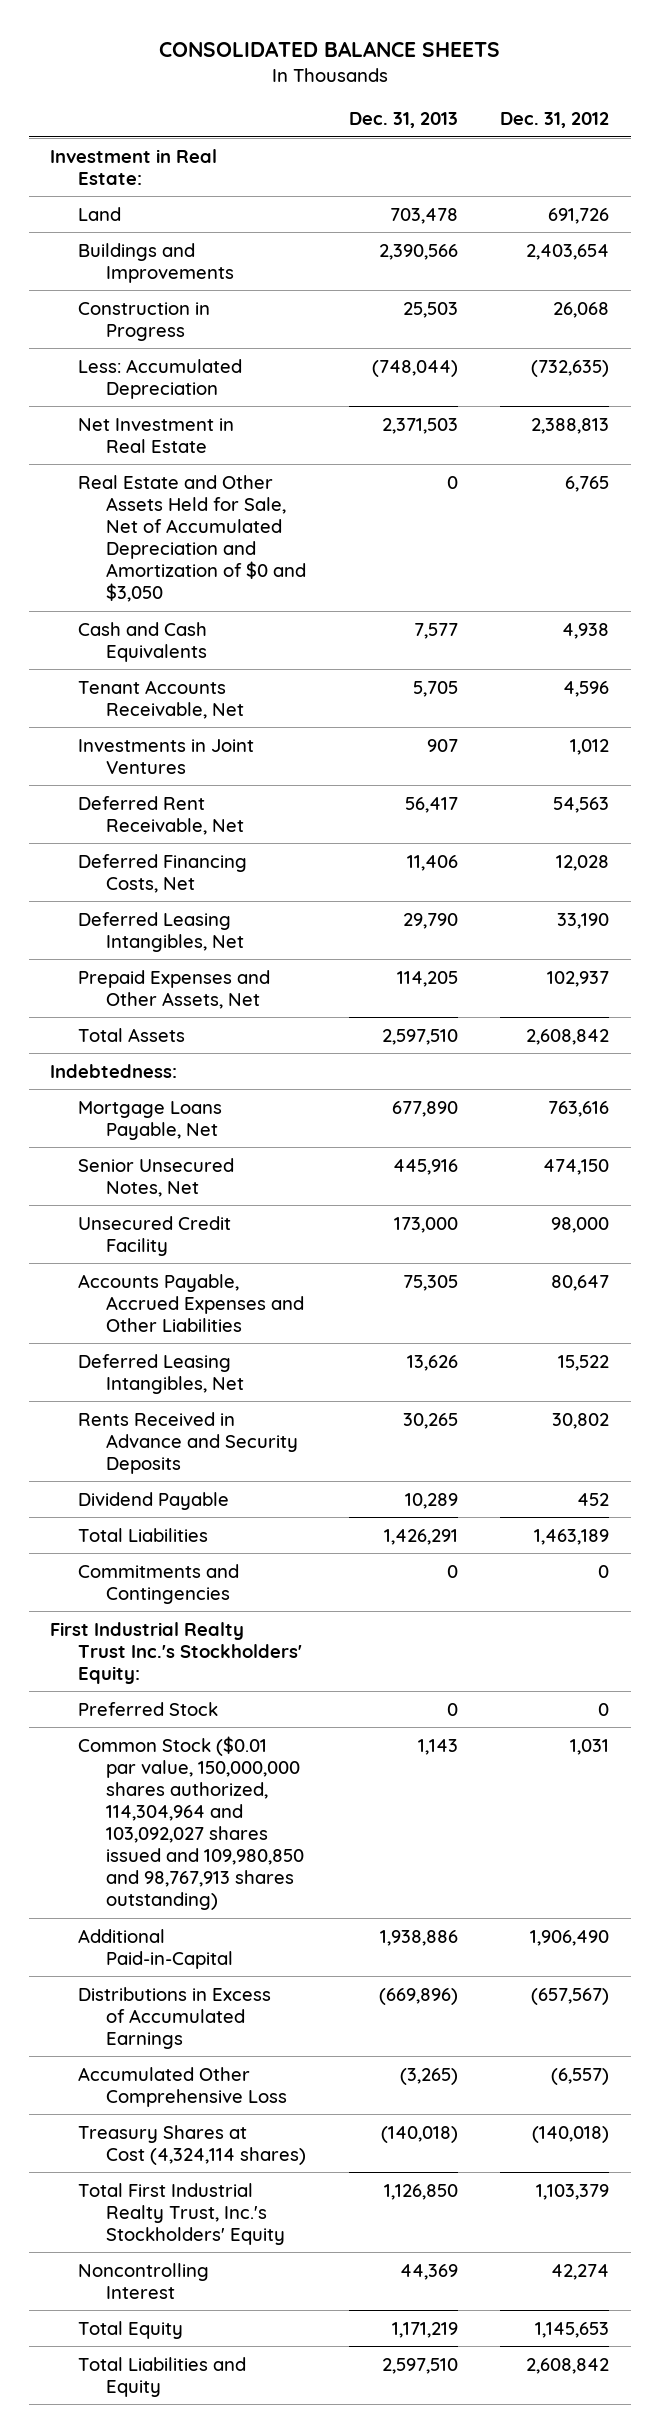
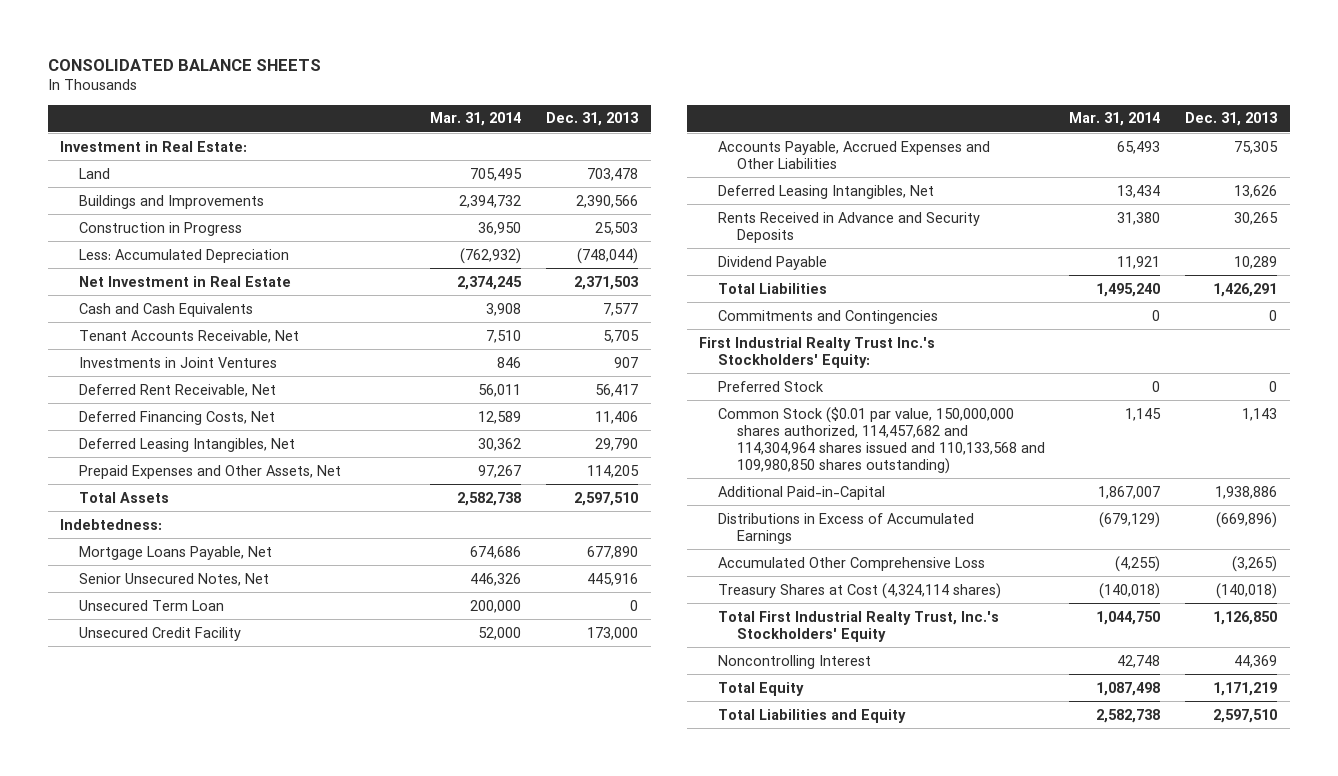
[500,112,610,129] Dec. 31, 2012 -> none
none -> [430,112,522,127] Mar. 31, 2014
[77,474,307,603] Real Estate and Other Assets Held for Sale, Net of Accumulated Depreciation and Amortization of $0 and $3,050 -> none
none -> [78,599,224,611] Unsecured Term Loan
[77,1735,305,1911] Common Stock ($0.01 par value, 150,000,000 shares authorized, 114,304,964 and 103,092,027 shares issued and 109,980,850 and 98,767,913 shares outstanding) -> [718,406,1045,474] Common Stock ($0.01 par value, 150,000,000 shares authorized, 114,457,682 and 114,304,964 shares issued and 110,133,568 and 109,980,850 shares outstanding)

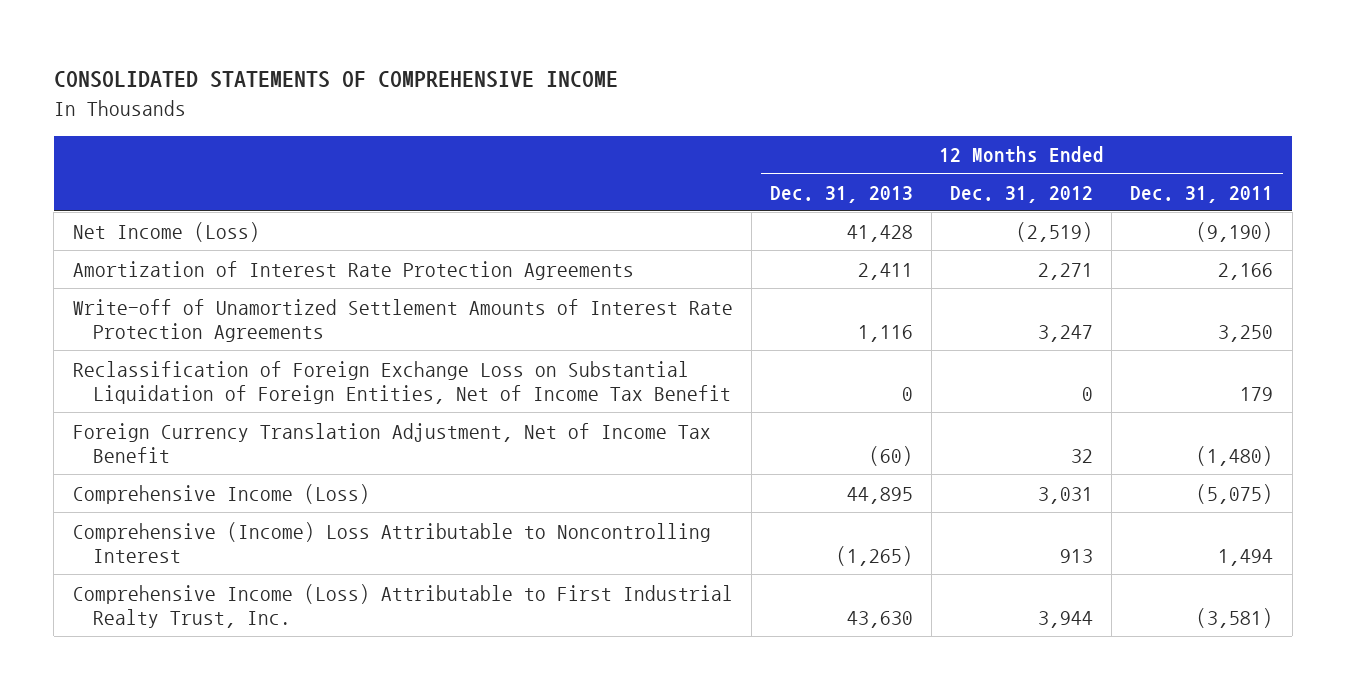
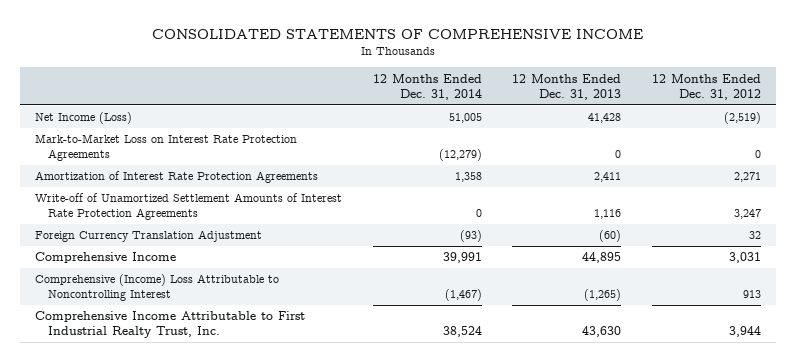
[1130,185,1274,203] Dec. 31, 2011 -> none
none -> [372,73,482,100] 12 Months Ended Dec. 31, 2014
none -> [35,134,298,162] Mark-to-Market Loss on Interest Rate Protection Agreements
[72,360,732,405] Reclassification of Foreign Exchange Loss on Substantial Liquidation of Foreign Entities, Net of Income Tax Benefit -> none
[72,422,711,464] Foreign Currency Translation Adjustment, Net of Income Tax Benefit -> [35,230,263,243] Foreign Currency Translation Adjustment
[72,483,370,504] Comprehensive Income (Loss) -> [35,252,177,264] Comprehensive Income
[72,583,733,629] Comprehensive Income (Loss) Attributable to First Industrial Realty Trust, Inc. -> [35,311,306,339] Comprehensive Income Attributable to First Industrial Realty Trust, Inc.

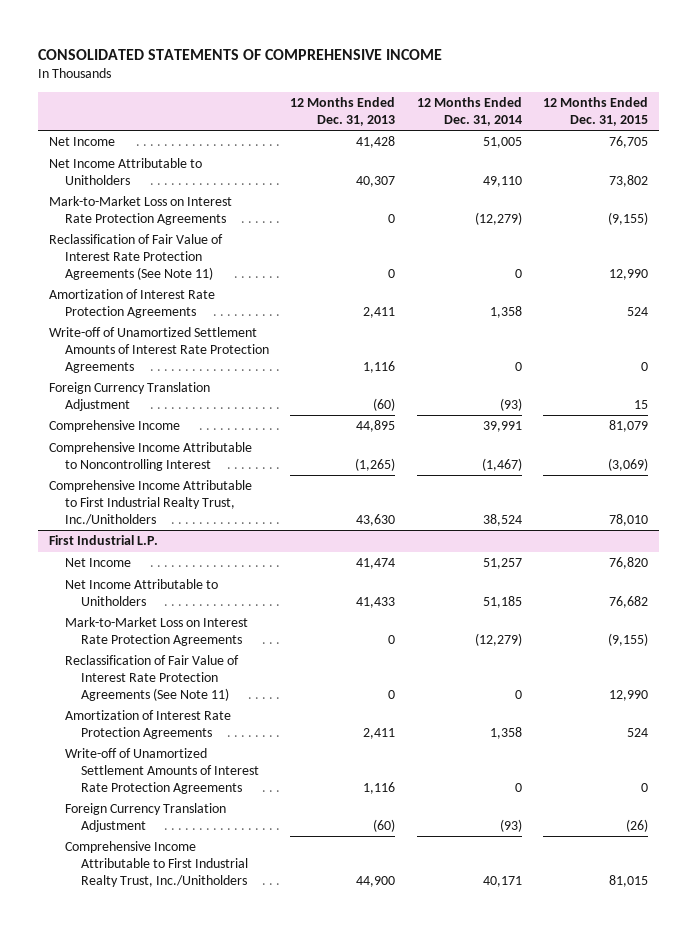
[651,73,761,100] 12 Months Ended Dec. 31, 2012 -> none
none -> [543,97,649,126] 12 Months Ended Dec. 31, 2015
[35,112,133,125] Net Income (Loss) -> [49,137,116,147] Net Income
none -> [49,158,203,185] Net Income Attributable to Unitholders
none -> [49,234,224,280] Reclassification of Fair Value of Interest Rate Protection Agreements (See Note 11)
[35,274,280,302] Comprehensive (Income) Loss Attributable to Noncontrolling Interest -> [49,442,253,471] Comprehensive Income Attributable to Noncontrolling Interest
[35,311,306,339] Comprehensive Income Attributable to First Industrial Realty Trust, Inc. -> [49,480,253,525] Comprehensive Income Attributable to First Industrial Realty Trust, Inc./Unitholders
none -> [49,535,159,546] First Industrial L.P.
none -> [65,558,132,568] Net Income
none -> [65,579,219,606] Net Income Attributable to Unitholders
none -> [65,617,249,646] Mark-to-Market Loss on Interest Rate Protection Agreements
none -> [65,655,240,701] Reclassification of Fair Value of Interest Rate Protection Agreements (See Note 11)
none -> [65,710,232,739] Amortization of Interest Rate Protection Agreements
none -> [65,748,259,794] Write-off of Unamortized Settlement Amounts of Interest Rate Protection Agreements
none -> [65,803,227,832] Foreign Currency Translation Adjustment
none -> [65,841,248,887] Comprehensive Income Attributable to First Industrial Realty Trust, Inc./Unitholders

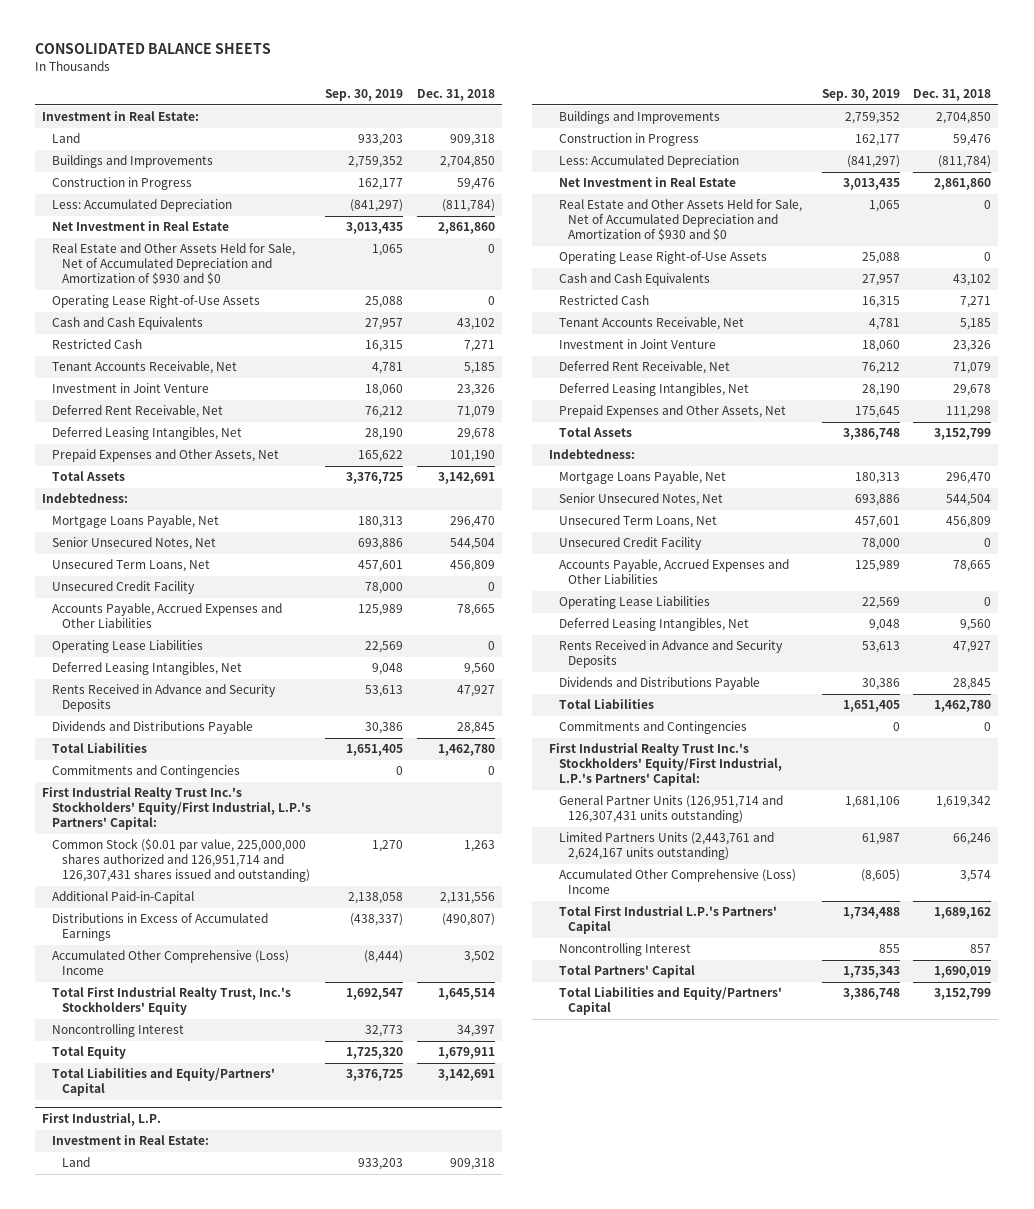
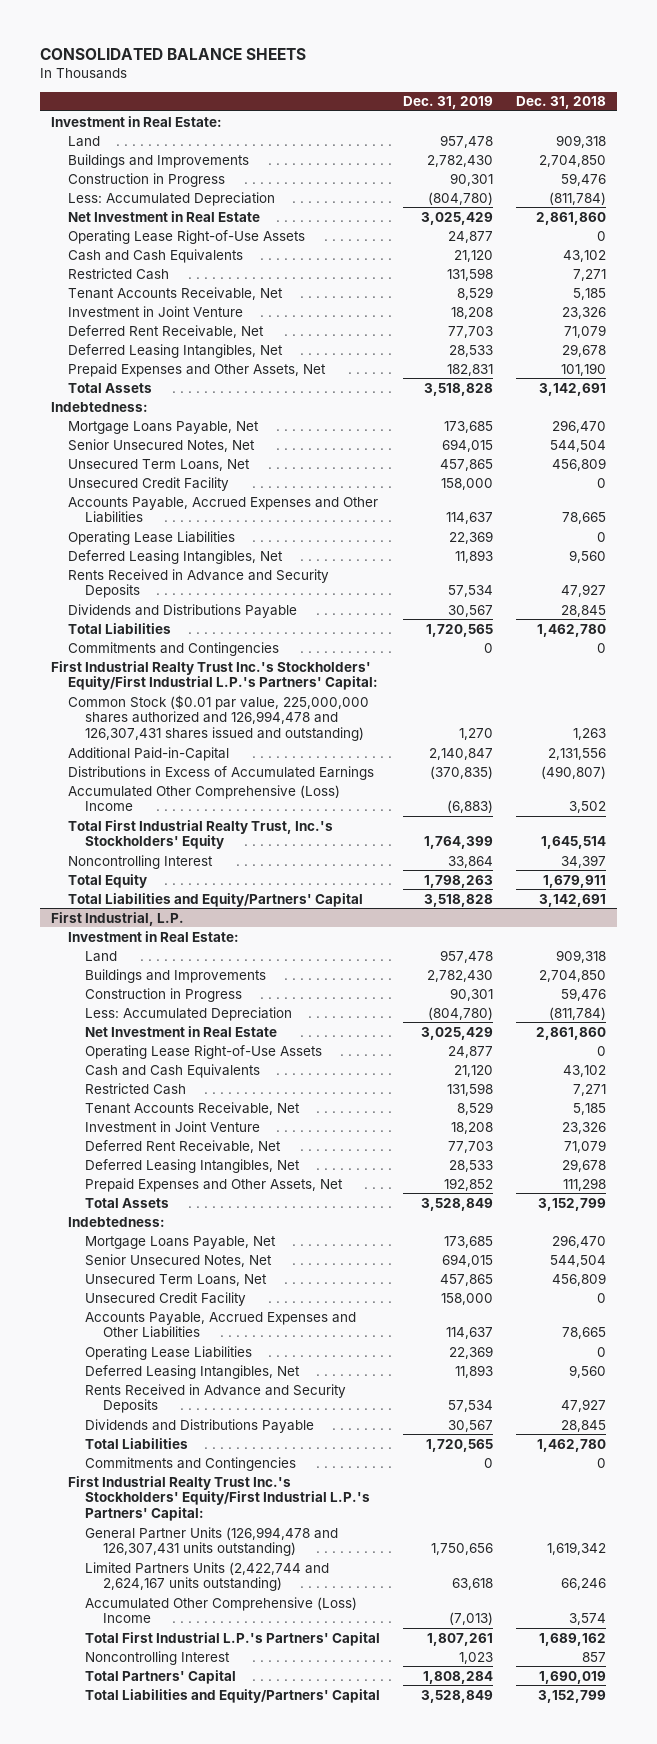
[324,89,403,102] Sep. 30, 2019 -> none
none -> [403,96,494,110] Dec. 31, 2019
[51,243,295,286] Real Estate and Other Assets Held for Sale, Net of Accumulated Depreciation and Amortization of $930 and $0 -> none
[42,787,311,831] First Industrial Realty Trust Inc.'s Stockholders' Equity/First Industrial, L.P.'s Partners' Capital: -> [50,660,379,691] First Industrial Realty Trust Inc.'s Stockholders' Equity/First Industrial L.P.'s Partners' Capital:
[51,838,310,883] Common Stock ($0.01 par value, 225,000,000 shares authorized and 126,951,714 and 126,307,431 shares issued and outstanding) -> [68,694,370,742] Common Stock ($0.01 par value, 225,000,000 shares authorized and 126,994,478 and 126,307,431 shares issued and outstanding)
[558,199,802,242] Real Estate and Other Assets Held for Sale, Net of Accumulated Depreciation and Amortization of $930 and $0 -> none
[548,743,782,787] First Industrial Realty Trust Inc.'s Stockholders' Equity/First Industrial, L.P.'s Partners' Capital: -> [68,1475,371,1522] First Industrial Realty Trust Inc.'s Stockholders' Equity/First Industrial L.P.'s Partners' Capital:
[558,795,783,824] General Partner Units (126,951,714 and 126,307,431 units outstanding) -> [85,1526,339,1557] General Partner Units (126,994,478 and 126,307,431 units outstanding)
[558,832,774,861] Limited Partners Units (2,443,761 and 2,624,167 units outstanding) -> [85,1561,330,1592] Limited Partners Units (2,422,744 and 2,624,167 units outstanding)

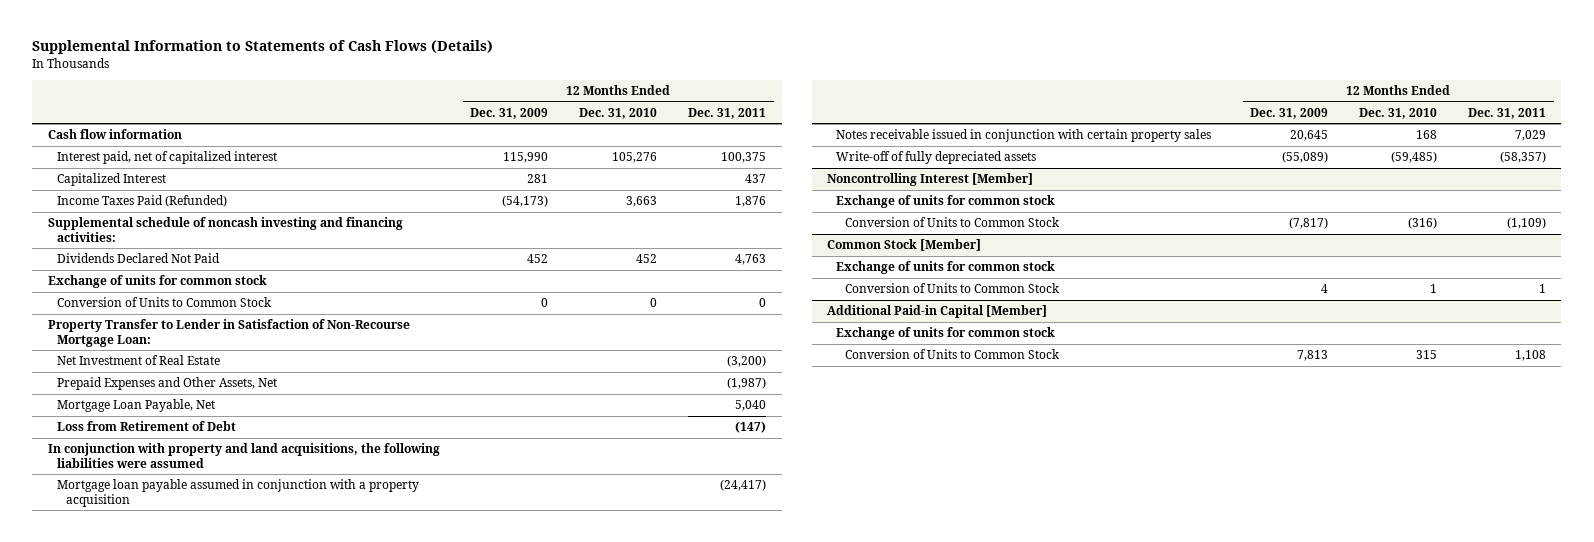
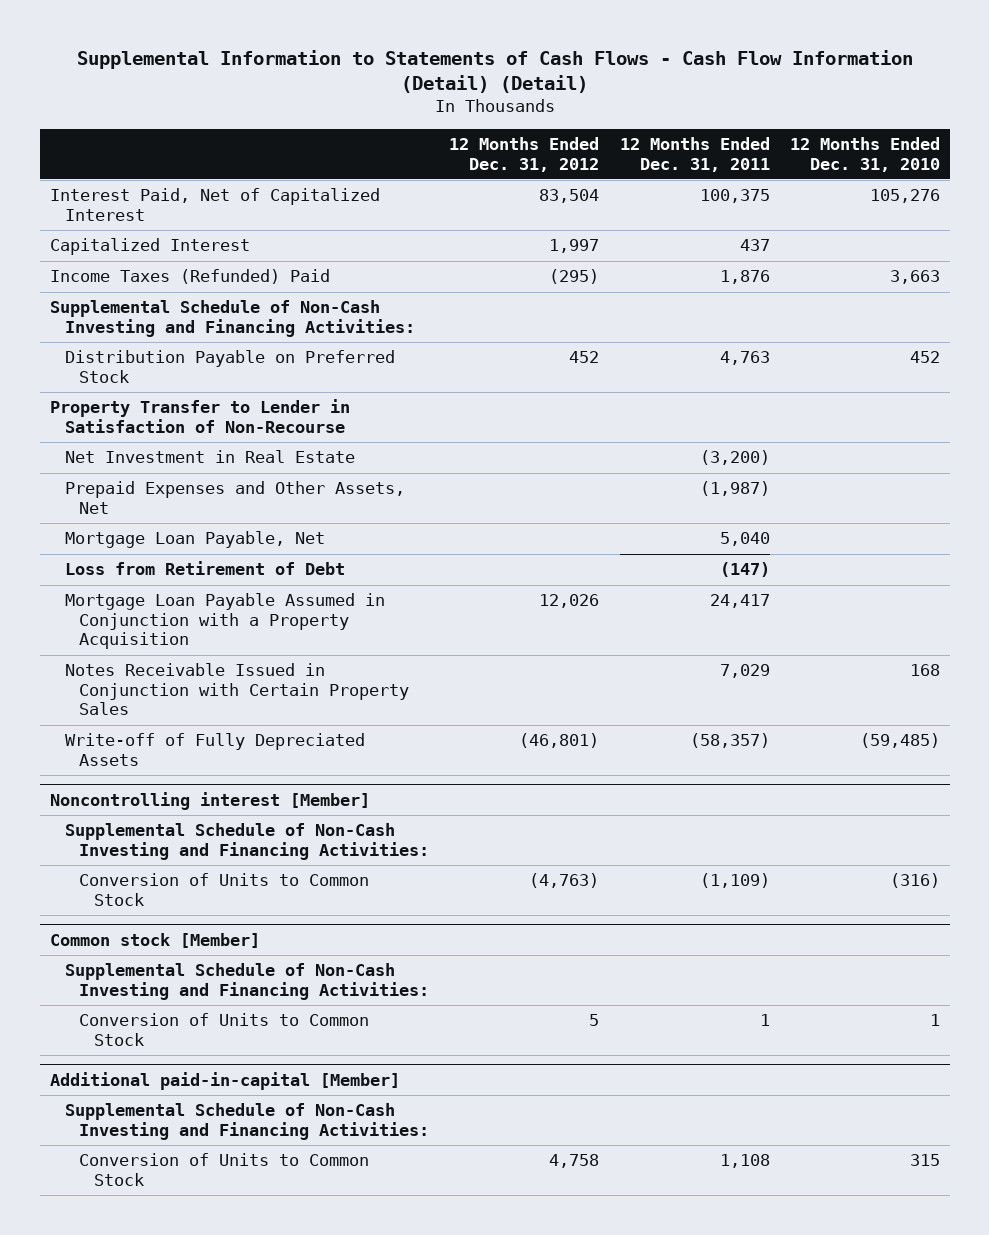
[32,40,494,55] Supplemental Information to Statements of Cash Flows (Details) -> [76,50,913,94] Supplemental Information to Statements of Cash Flows - Cash Flow Information (Detail) (Detail)
[470,107,549,119] Dec. 31, 2009 -> none
none -> [449,137,600,172] 12 Months Ended Dec. 31, 2012
[47,129,182,140] Cash flow information -> none
[56,151,277,165] Interest paid, net of capitalized interest -> [49,188,380,221] Interest Paid, Net of Capitalized Interest
[47,275,267,289] Exchange of units for common stock -> none
[56,297,272,308] Conversion of Units to Common Stock -> none
[56,195,227,208] Income Taxes Paid (Refunded) -> [49,269,330,285] Income Taxes (Refunded) Paid
[47,217,403,242] Supplemental schedule of noncash investing and financing activities: -> [49,300,415,337] Supplemental Schedule of Non-Cash Investing and Financing Activities:
[56,253,220,264] Dividends Declared Not Paid -> [64,350,395,383] Distribution Payable on Preferred Stock
[47,319,410,347] Property Transfer to Lender in Satisfaction of Non-Recourse Mortgage Loan: -> [49,399,350,433] Property Transfer to Lender in Satisfaction of Non-Recourse
[56,355,220,366] Net Investment of Real Estate -> [64,450,355,464] Net Investment in Real Estate
[47,443,440,468] In conjunction with property and land acquisitions, the following liabilities were assumed -> none
[836,195,1056,209] Exchange of units for common stock -> none
[56,479,419,507] Mortgage loan payable assumed in conjunction with a property acquisition -> [64,593,385,650] Mortgage Loan Payable Assumed in Conjunction with a Property Acquisition
[720,479,767,492] (24,417) -> [709,594,770,609] 24,417
[836,129,1212,143] Notes receivable issued in conjunction with certain property sales -> [64,663,410,716] Notes Receivable Issued in Conjunction with Certain Property Sales
[836,151,1037,165] Write-off of fully depreciated assets -> [64,733,365,766] Write-off of Fully Depreciated Assets
[827,173,1034,187] Noncontrolling Interest [Member] -> [49,792,370,811] Noncontrolling interest [Member]
none -> [64,823,430,860] Supplemental Schedule of Non-Cash Investing and Financing Activities:
[836,261,1056,275] Exchange of units for common stock -> none
[827,239,982,252] Common Stock [Member] -> [49,933,260,949] Common stock [Member]
none -> [64,963,430,1000] Supplemental Schedule of Non-Cash Investing and Financing Activities:
[836,327,1056,341] Exchange of units for common stock -> none
[827,305,1048,319] Additional Paid-in Capital [Member] -> [49,1072,400,1091] Additional paid-in-capital [Member]
none -> [64,1103,430,1140] Supplemental Schedule of Non-Cash Investing and Financing Activities:

